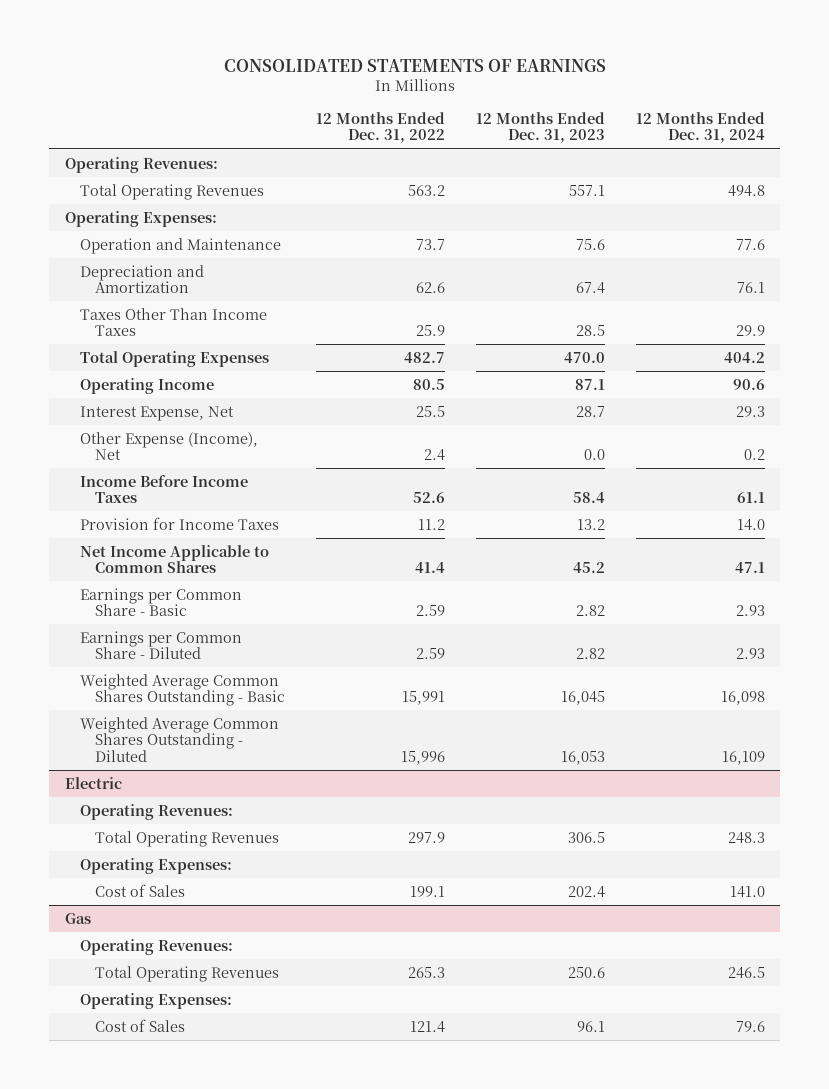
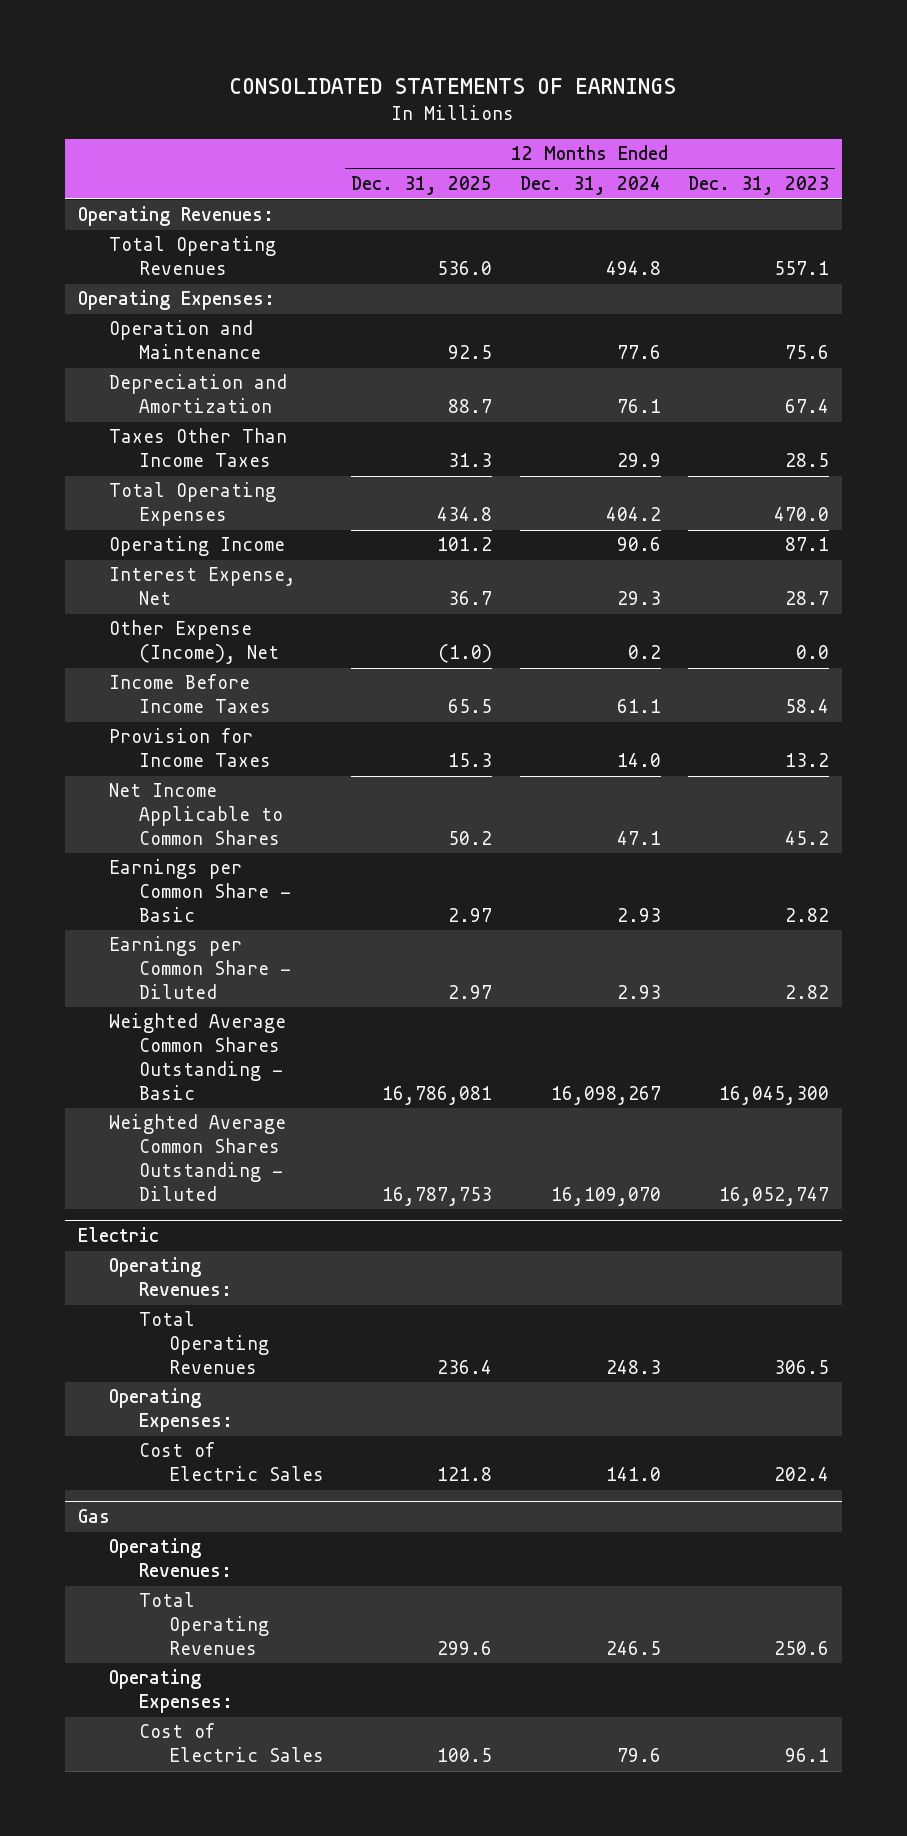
[315,111,445,144] 12 Months Ended Dec. 31, 2022 -> none
none -> [351,176,493,196] Dec. 31, 2025
[560,691,605,706] 16,045 -> [718,1085,829,1105] 16,045,300
[720,691,765,706] 16,098 -> [550,1085,661,1105] 16,098,267
[560,750,605,765] 16,053 -> [718,1186,829,1206] 16,052,747
[721,750,765,765] 16,109 -> [550,1186,661,1206] 16,109,070
[94,883,185,897] Cost of Sales -> [139,1442,325,1482] Cost of Electric Sales
[94,1018,185,1032] Cost of Sales -> [139,1723,325,1763] Cost of Electric Sales

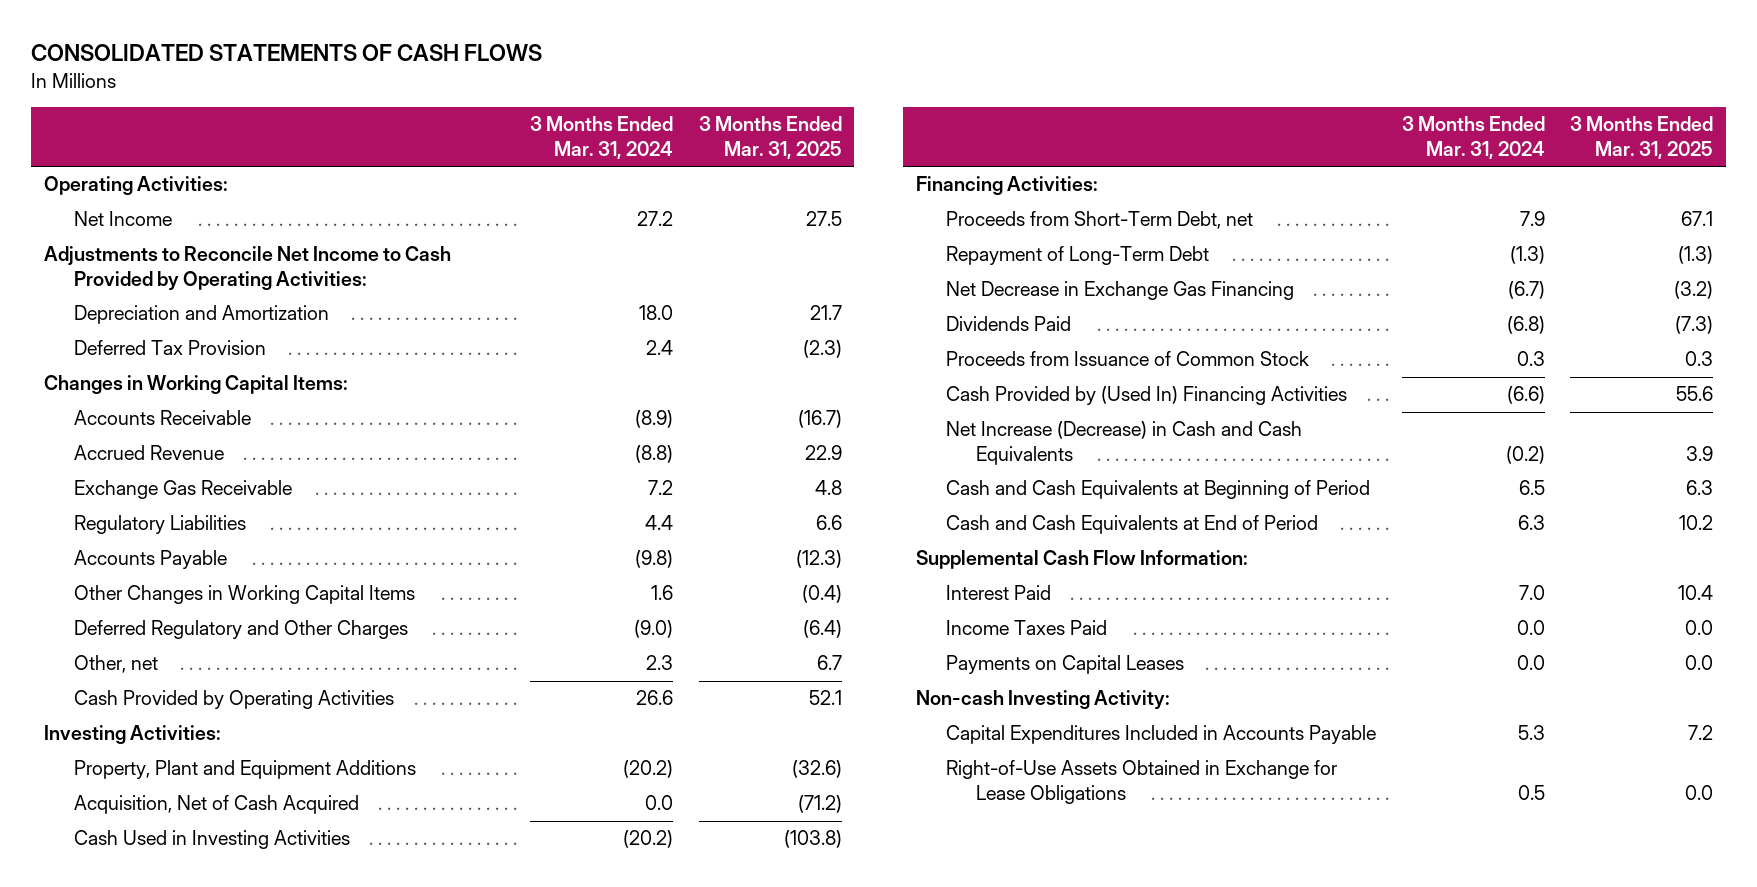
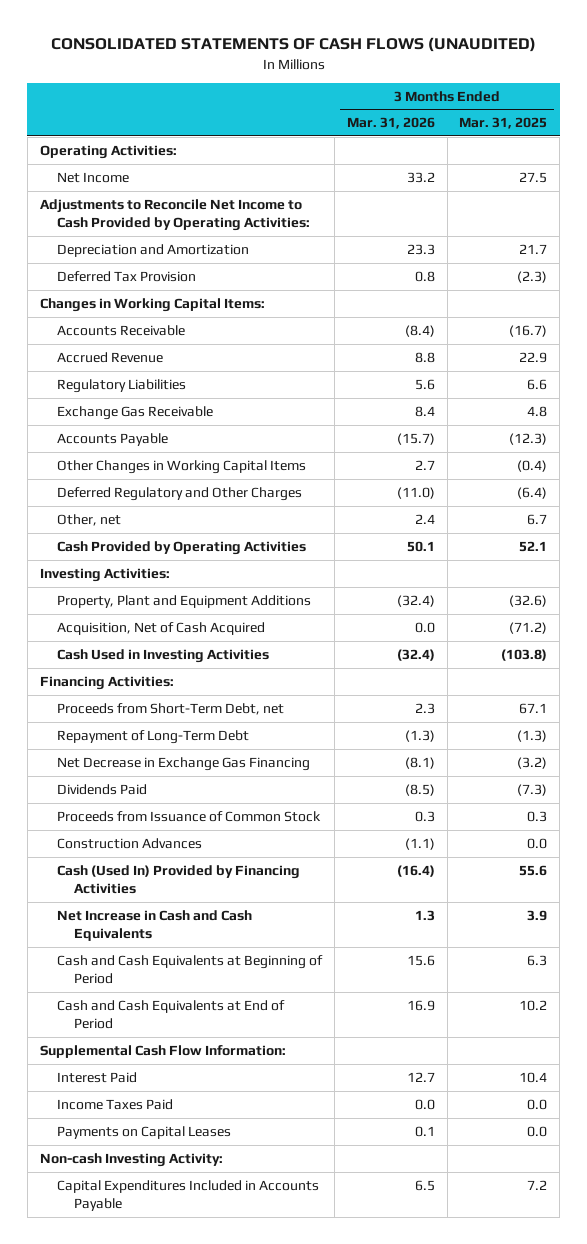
[31,44,543,62] CONSOLIDATED STATEMENTS OF CASH FLOWS -> [50,37,536,53] CONSOLIDATED STATEMENTS OF CASH FLOWS (UNAUDITED)
[529,116,673,160] 3 Months Ended Mar. 31, 2024 -> none
none -> [346,117,435,130] Mar. 31, 2026
[74,480,293,500] Exchange Gas Receivable -> [56,405,213,420] Exchange Gas Receivable
none -> [56,837,202,849] Construction Advances
[946,386,1348,406] Cash Provided by (Used In) Financing Activities -> [56,864,300,895] Cash (Used In) Provided by Financing Activities
[946,421,1303,466] Net Increase (Decrease) in Cash and Cash Equivalents -> [56,909,252,942] Net Increase in Cash and Cash Equivalents
[946,760,1338,805] Right-of-Use Assets Obtained in Exchange for Lease Obligations -> none

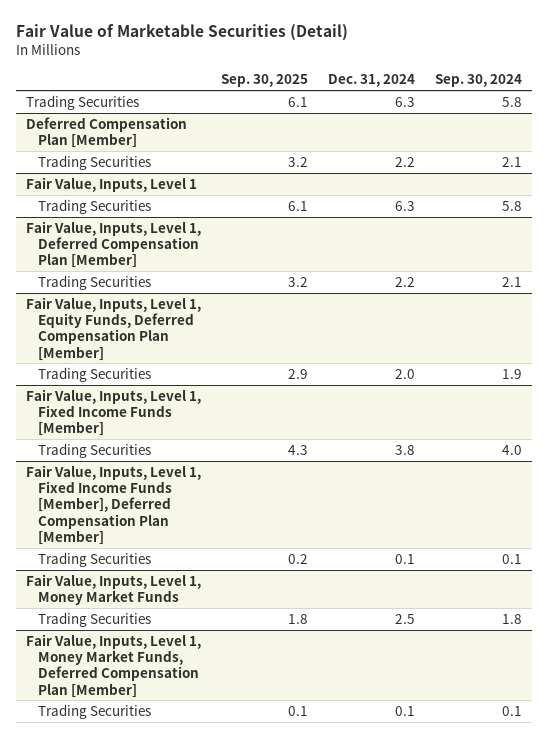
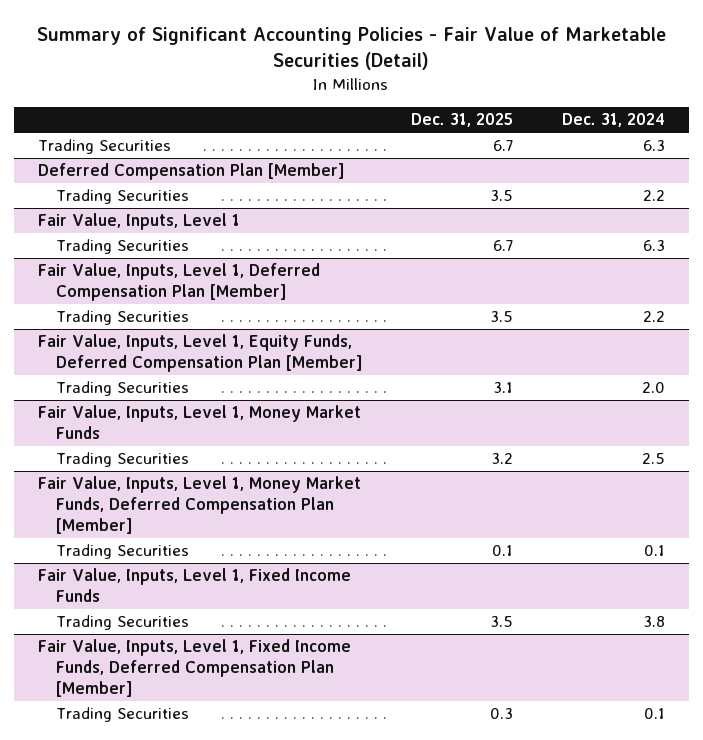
[15,23,348,41] Fair Value of Marketable Securities (Detail) -> [37,26,667,71] Summary of Significant Accounting Policies - Fair Value of Marketable Securities (Detail)
[220,74,308,88] Sep. 30, 2025 -> none
[434,74,522,88] Sep. 30, 2024 -> none
none -> [411,113,514,128] Dec. 31, 2025
[25,388,201,437] Fair Value, Inputs, Level 1, Fixed Income Funds [Member] -> none
[38,442,152,458] Trading Securities -> none
[25,464,201,545] Fair Value, Inputs, Level 1, Fixed Income Funds [Member], Deferred Compensation Plan [Member] -> none
[38,551,152,567] Trading Securities -> none
none -> [38,568,352,603] Fair Value, Inputs, Level 1, Fixed Income Funds
none -> [56,615,190,631] Trading Securities
none -> [38,639,352,697] Fair Value, Inputs, Level 1, Fixed Income Funds, Deferred Compensation Plan [Member]
none -> [56,707,190,723] Trading Securities

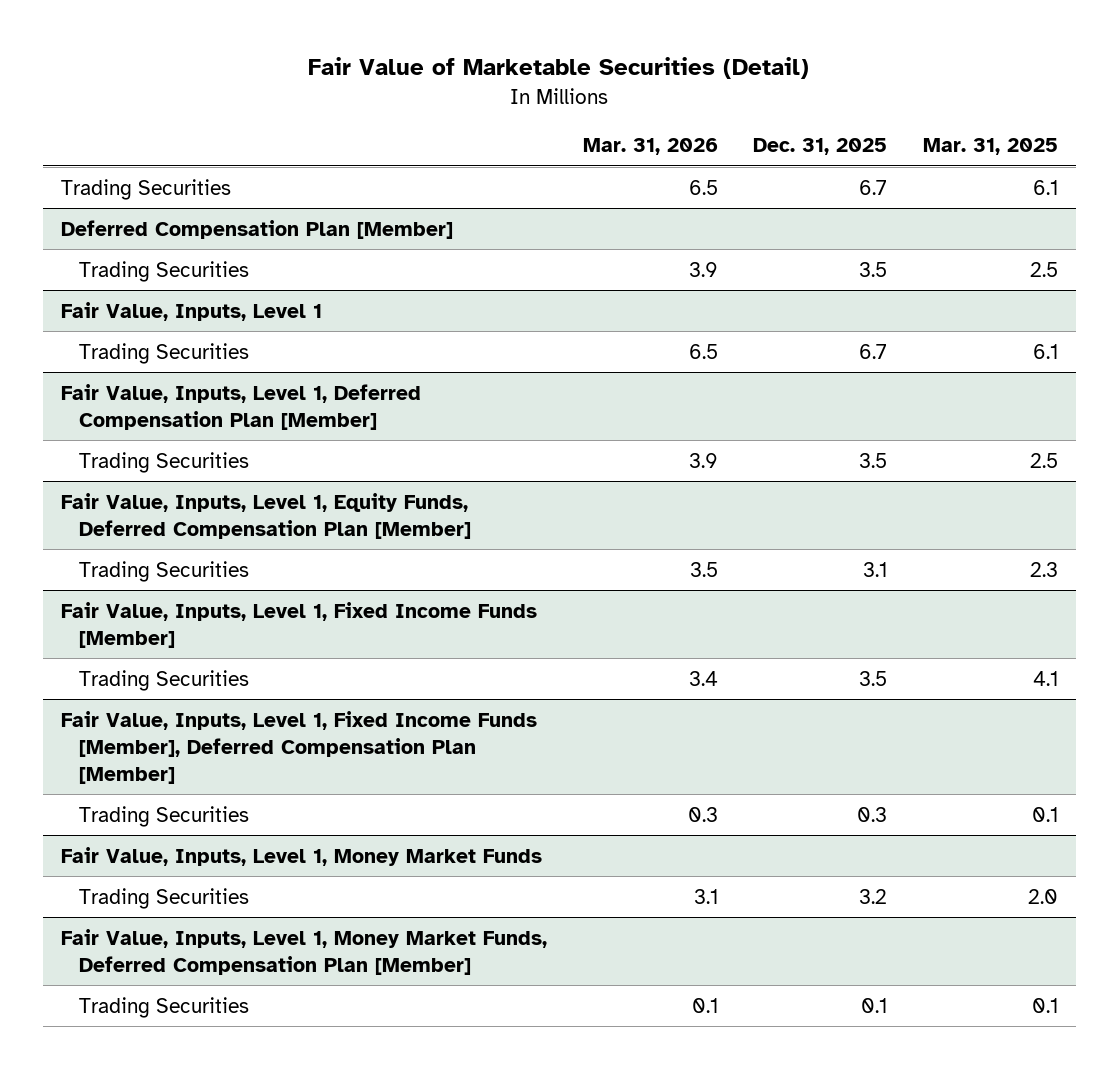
[37,26,667,71] Summary of Significant Accounting Policies - Fair Value of Marketable Securities (Detail) -> [308,57,810,80] Fair Value of Marketable Securities (Detail)
[561,113,665,128] Dec. 31, 2024 -> none
none -> [582,138,718,156] Mar. 31, 2026
none -> [923,138,1059,156] Mar. 31, 2025
none -> [60,601,537,648] Fair Value, Inputs, Level 1, Fixed Income Funds [Member]
none -> [79,669,250,691] Trading Securities
none -> [60,710,537,784] Fair Value, Inputs, Level 1, Fixed Income Funds [Member], Deferred Compensation Plan [Member]
none -> [79,805,250,827] Trading Securities
[38,568,352,603] Fair Value, Inputs, Level 1, Fixed Income Funds -> none
[56,615,190,631] Trading Securities -> none
[38,639,352,697] Fair Value, Inputs, Level 1, Fixed Income Funds, Deferred Compensation Plan [Member] -> none
[56,707,190,723] Trading Securities -> none

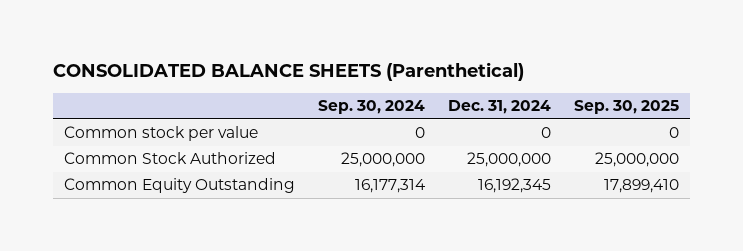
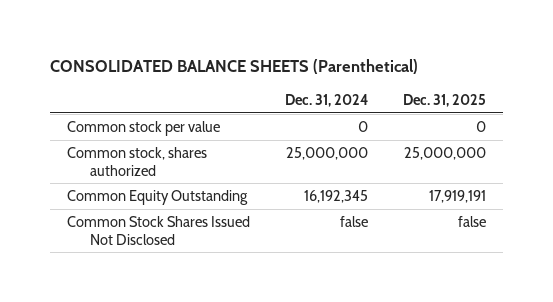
[318,100,426,115] Sep. 30, 2024 -> none
[573,100,679,115] Sep. 30, 2025 -> none
none -> [402,93,486,107] Dec. 31, 2025
[64,152,277,165] Common Stock Authorized -> [67,146,208,176] Common stock, shares authorized
none -> [67,215,251,245] Common Stock Shares Issued Not Disclosed

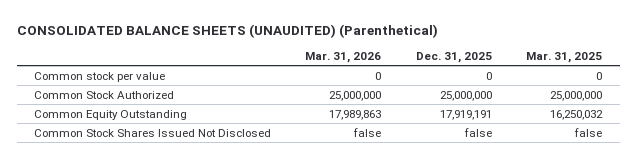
[49,59,418,75] CONSOLIDATED BALANCE SHEETS (Parenthetical) -> [16,23,438,38] CONSOLIDATED BALANCE SHEETS (UNAUDITED) (Parenthetical)
[284,93,368,107] Dec. 31, 2024 -> none
none -> [305,52,382,64] Mar. 31, 2026
none -> [526,52,603,64] Mar. 31, 2025
[67,146,208,176] Common stock, shares authorized -> [33,90,174,99] Common Stock Authorized

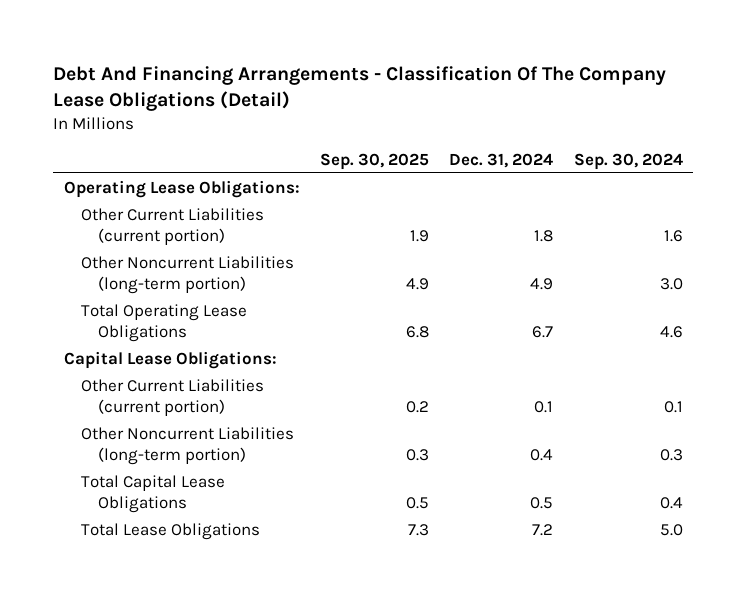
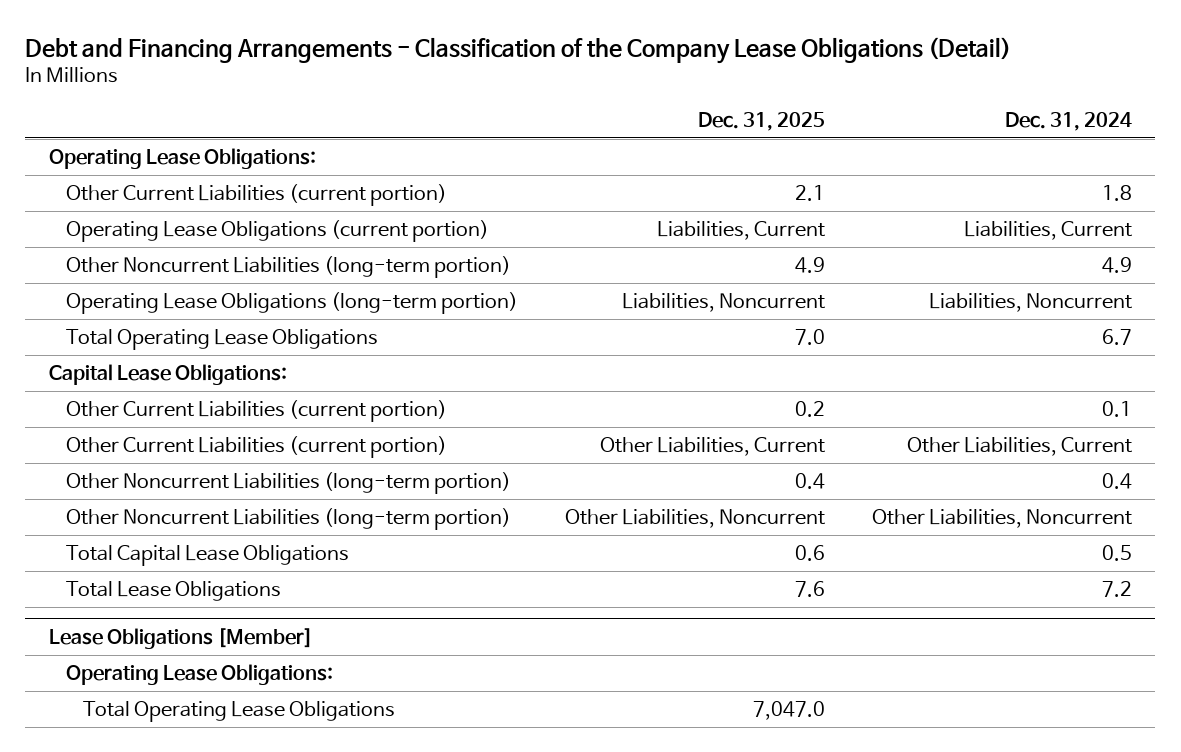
[53,65,667,112] Debt And Financing Arrangements - Classification Of The Company Lease Obligations (Detail) -> [25,36,1012,64] Debt and Financing Arrangements - Classification of the Company Lease Obligations (Detail)
[319,152,429,170] Sep. 30, 2025 -> none
[573,152,683,170] Sep. 30, 2024 -> none
none -> [697,111,825,131] Dec. 31, 2025
none -> [65,220,489,243] Operating Lease Obligations (current portion)
none -> [65,292,518,315] Operating Lease Obligations (long-term portion)
none -> [65,436,447,459] Other Current Liabilities (current portion)
none -> [65,508,511,531] Other Noncurrent Liabilities (long-term portion)
none -> [48,627,313,649] Lease Obligations [Member]
none -> [65,664,333,686] Operating Lease Obligations:
none -> [83,701,396,723] Total Operating Lease Obligations

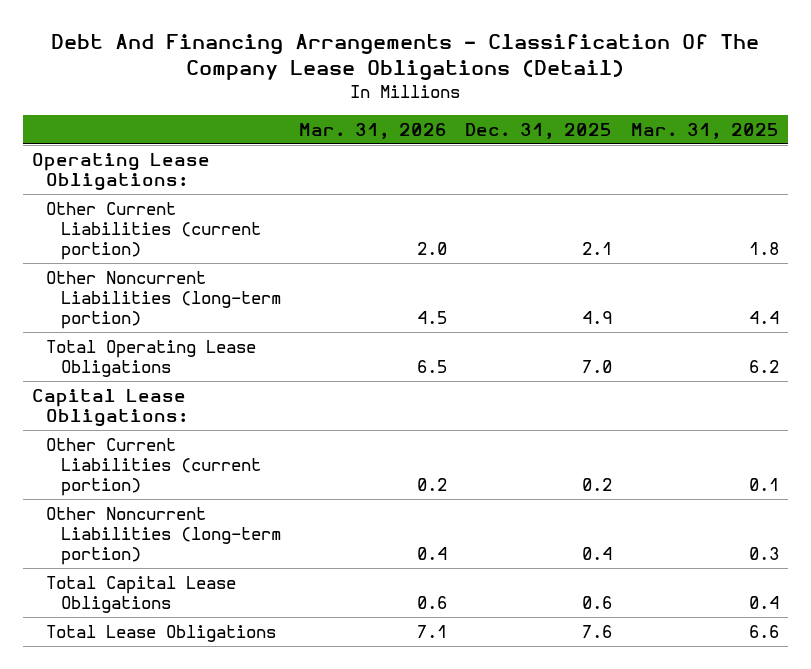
[25,36,1012,64] Debt and Financing Arrangements - Classification of the Company Lease Obligations (Detail) -> [51,33,760,81] Debt And Financing Arrangements - Classification Of The Company Lease Obligations (Detail)
[1004,111,1132,131] Dec. 31, 2024 -> none
none -> [298,122,447,139] Mar. 31, 2026
none -> [630,122,779,139] Mar. 31, 2025
[65,220,489,243] Operating Lease Obligations (current portion) -> none
[65,292,518,315] Operating Lease Obligations (long-term portion) -> none
[65,436,447,459] Other Current Liabilities (current portion) -> none
[65,508,511,531] Other Noncurrent Liabilities (long-term portion) -> none
[48,627,313,649] Lease Obligations [Member] -> none
[65,664,333,686] Operating Lease Obligations: -> none
[83,701,396,723] Total Operating Lease Obligations -> none

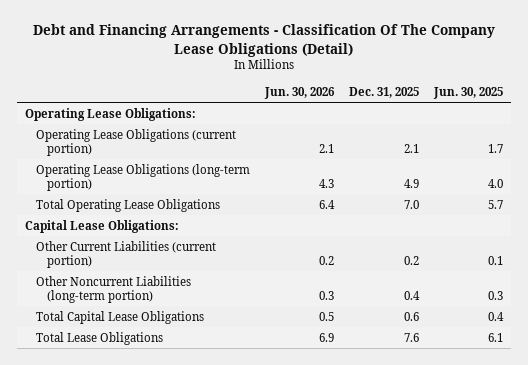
[51,33,760,81] Debt And Financing Arrangements - Classification Of The Company Lease Obligations (Detail) -> [32,24,495,57] Debt and Financing Arrangements - Classification Of The Company Lease Obligations (Detail)
[298,122,447,139] Mar. 31, 2026 -> none
[630,122,779,139] Mar. 31, 2025 -> none
none -> [263,86,335,99] Jun. 30, 2026
none -> [433,86,504,99] Jun. 30, 2025
[46,201,261,261] Other Current Liabilities (current portion) -> [35,128,236,156] Operating Lease Obligations (current portion)
[46,270,281,330] Other Noncurrent Liabilities (long-term portion) -> [35,163,250,191] Operating Lease Obligations (long-term portion)

